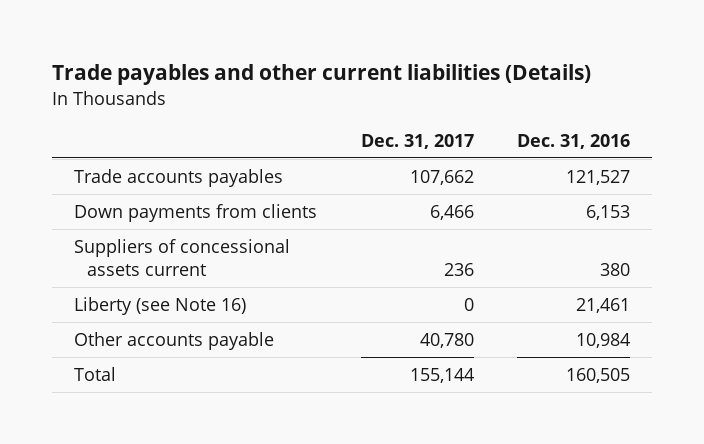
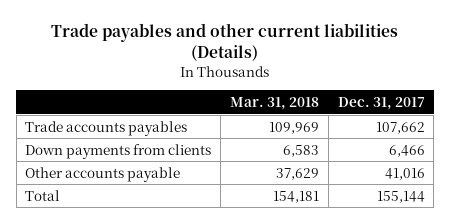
[517,133,631,149] Dec. 31, 2016 -> none
none -> [230,96,320,110] Mar. 31, 2018
[74,238,291,277] Suppliers of concessional assets current -> none
[74,296,247,315] Liberty (see Note 16) -> none
[419,332,474,348] 40,780 -> [384,167,425,180] 41,016

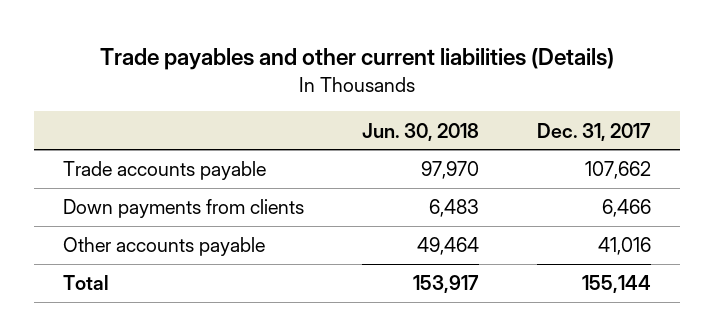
[230,96,320,110] Mar. 31, 2018 -> none
none -> [362,122,480,141] Jun. 30, 2018
[25,120,188,136] Trade accounts payables -> [63,161,267,181] Trade accounts payable

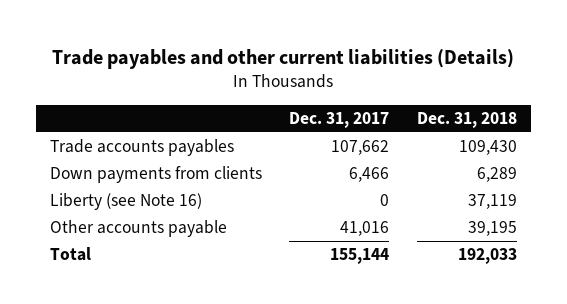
[362,122,480,141] Jun. 30, 2018 -> none
none -> [416,112,517,129] Dec. 31, 2018
[63,161,267,181] Trade accounts payable -> [50,139,235,157] Trade accounts payables
none -> [50,193,203,211] Liberty (see Note 16)

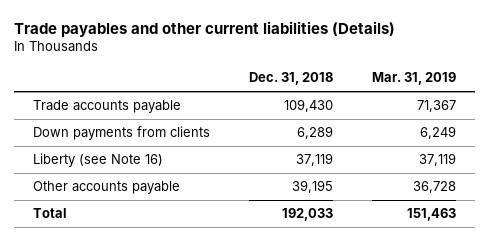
[289,112,390,129] Dec. 31, 2017 -> none
none -> [371,72,456,86] Mar. 31, 2019
[50,139,235,157] Trade accounts payables -> [33,100,182,114] Trade accounts payable

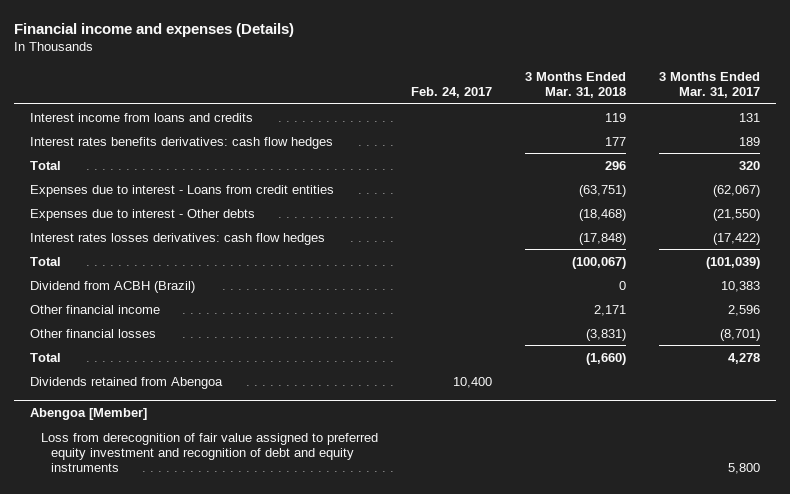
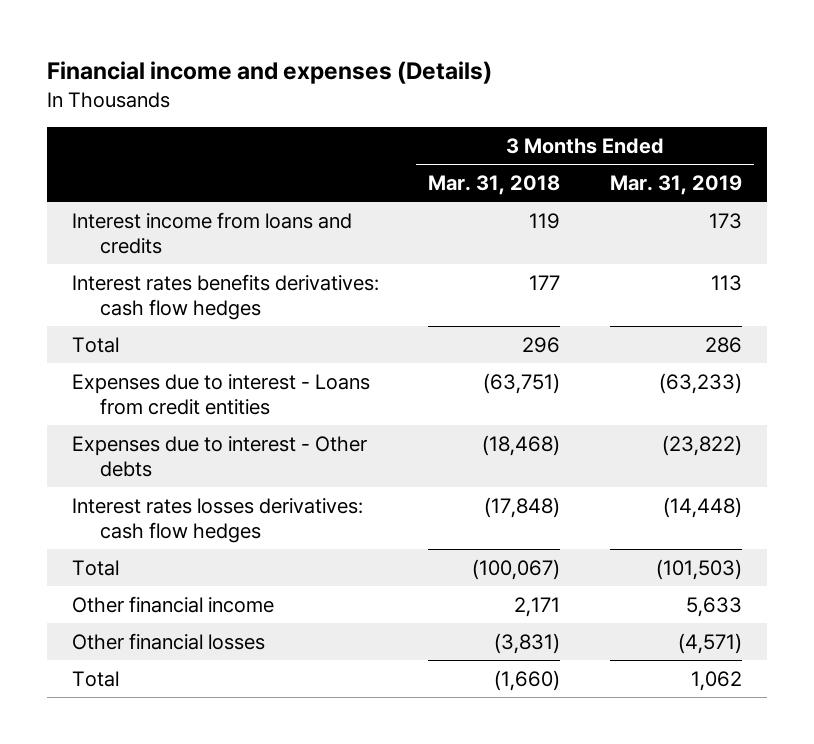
[410,87,492,99] Feb. 24, 2017 -> none
[658,71,760,99] 3 Months Ended Mar. 31, 2017 -> none
none -> [609,175,742,196] Mar. 31, 2019
[30,280,196,293] Dividend from ACBH (Brazil) -> none
[30,376,224,389] Dividends retained from Abengoa -> none
[30,408,148,421] Abengoa [Member] -> none
[40,432,378,472] Loss from derecognition of fair value assigned to preferred equity investment and recognition of debt and equity instruments -> none

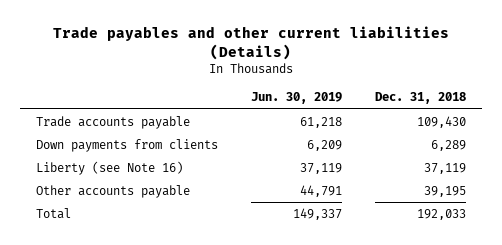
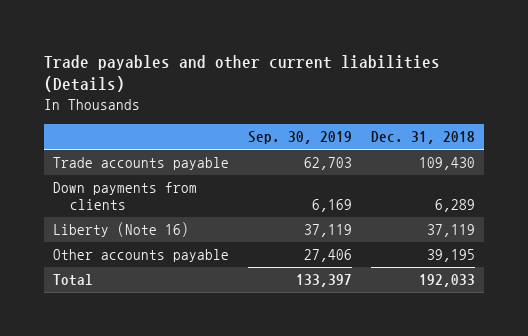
[250,92,342,105] Jun. 30, 2019 -> none
none -> [247,131,352,145] Sep. 30, 2019
[36,160,184,175] Liberty (see Note 16) -> [53,222,190,238] Liberty (Note 16)

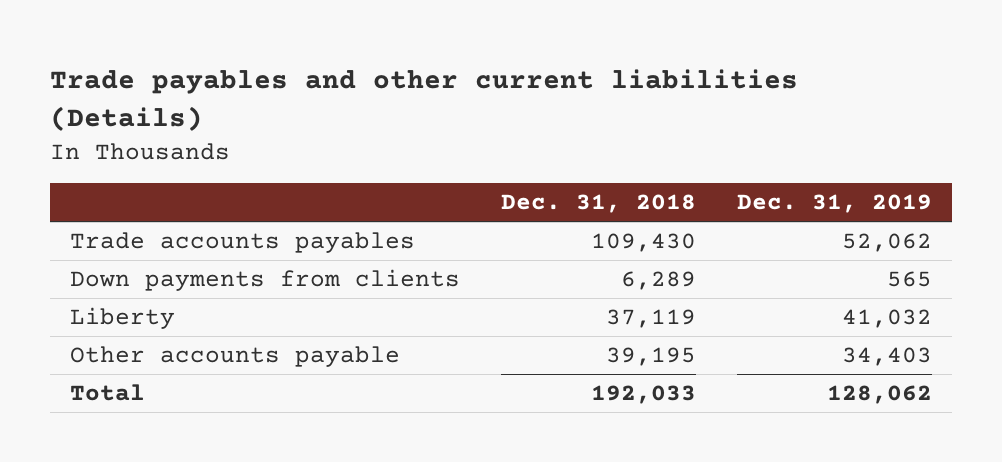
[247,131,352,145] Sep. 30, 2019 -> none
none -> [736,194,932,214] Dec. 31, 2019
[53,157,230,171] Trade accounts payable -> [70,232,416,254] Trade accounts payables
[53,222,190,238] Liberty (Note 16) -> [70,307,176,330] Liberty

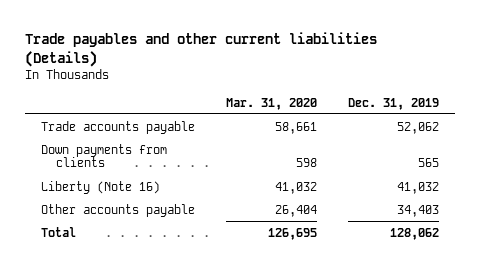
[501,194,697,214] Dec. 31, 2018 -> none
none -> [225,97,317,110] Mar. 31, 2020
[70,232,416,254] Trade accounts payables -> [40,120,195,134] Trade accounts payable
[70,307,176,330] Liberty -> [40,180,160,194] Liberty (Note 16)

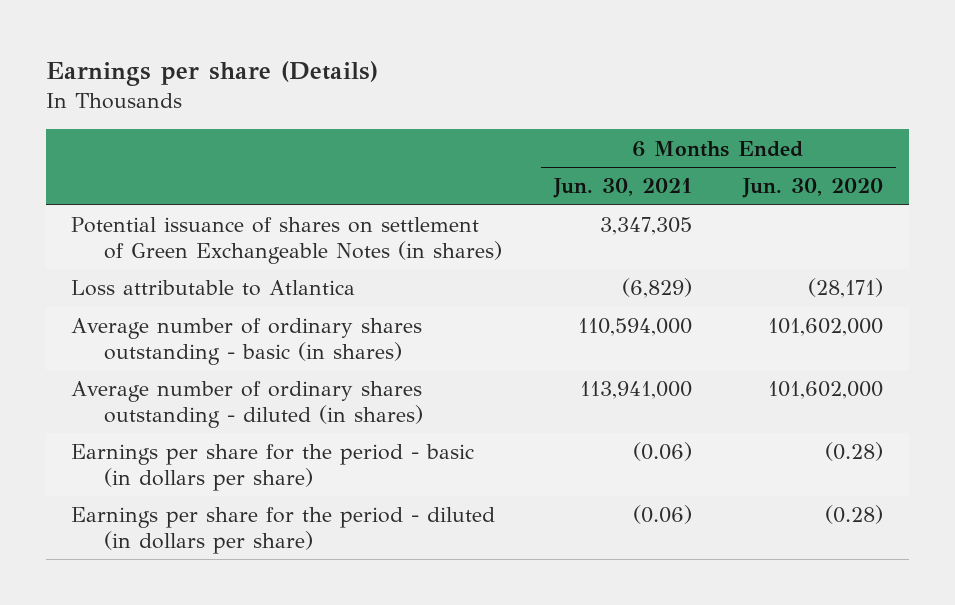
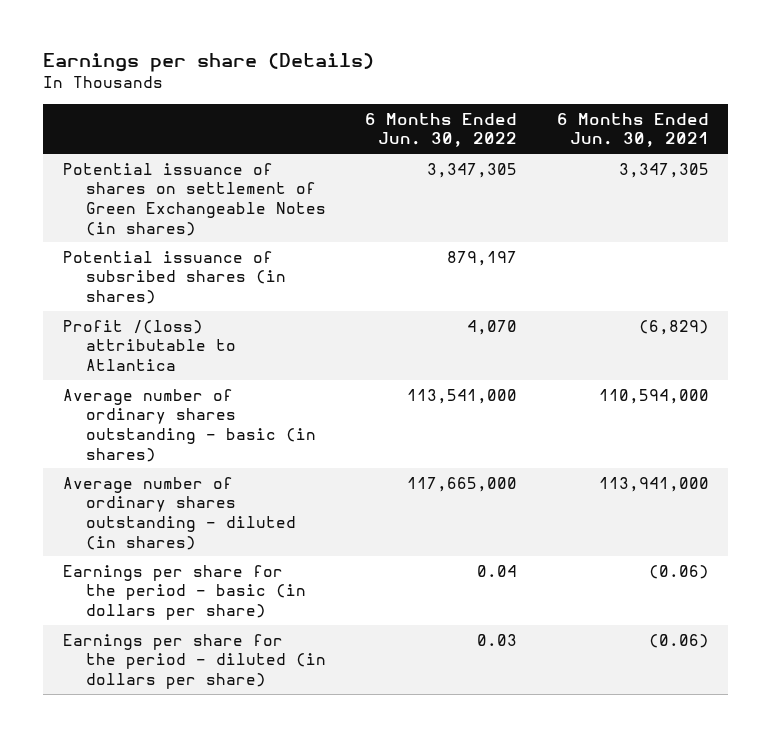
[742,178,884,199] Jun. 30, 2020 -> none
none -> [365,112,518,148] 6 Months Ended Jun. 30, 2022
none -> [62,250,287,304] Potential issuance of subsribed shares (in shares)
[71,280,356,297] Loss attributable to Atlantica -> [62,319,237,371] Profit /(loss) attributable to Atlantica

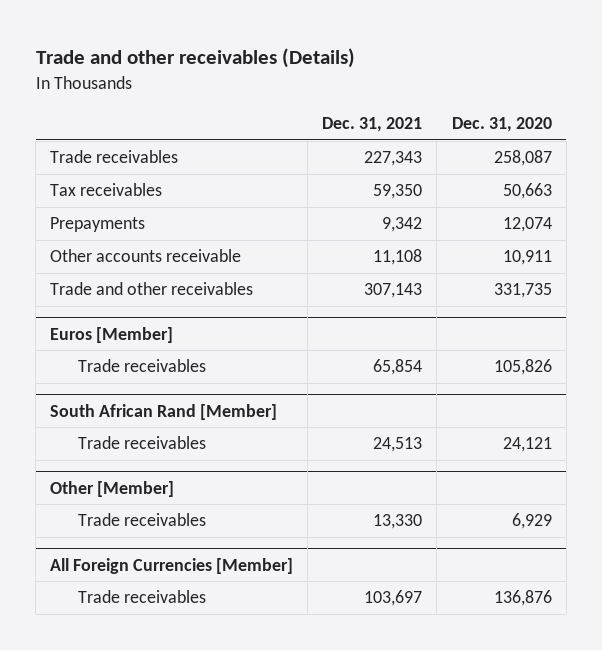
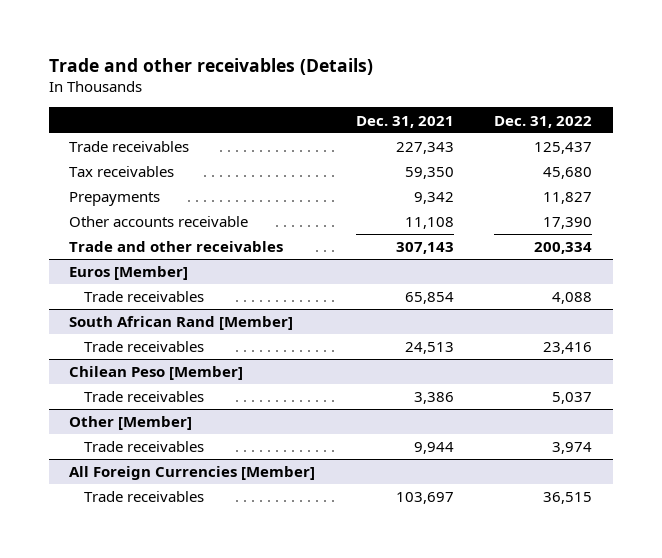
[451,117,552,133] Dec. 31, 2020 -> none
none -> [494,115,593,128] Dec. 31, 2022
none -> [69,366,244,381] Chilean Peso [Member]
none -> [83,391,204,403] Trade receivables
[373,514,423,530] 13,330 -> [413,442,454,455] 9,944

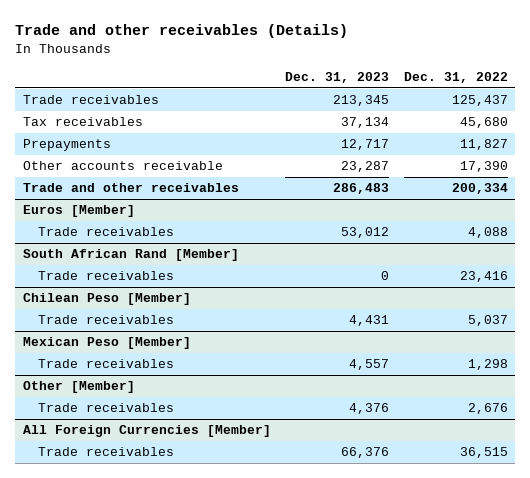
[355,115,454,128] Dec. 31, 2021 -> none
none -> [285,72,390,84] Dec. 31, 2023
none -> [22,337,191,350] Mexican Peso [Member]
none -> [37,359,174,369] Trade receivables
[552,442,593,455] 3,974 -> [467,403,508,415] 2,676

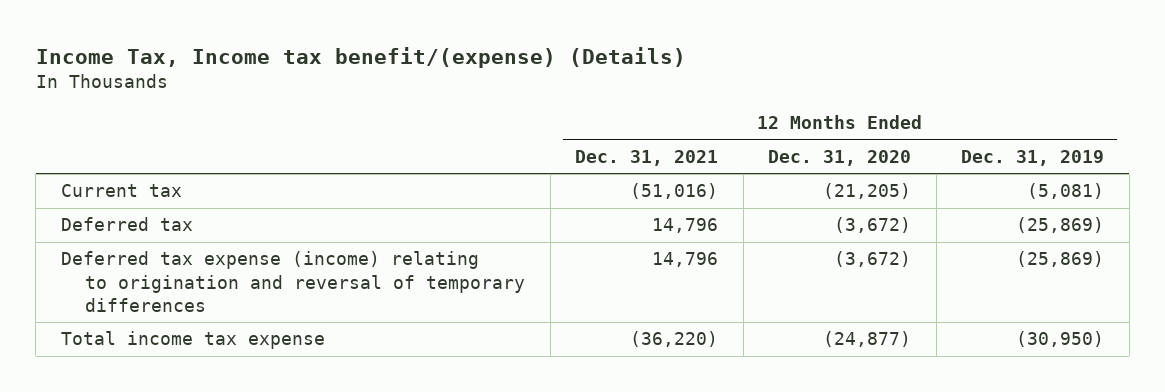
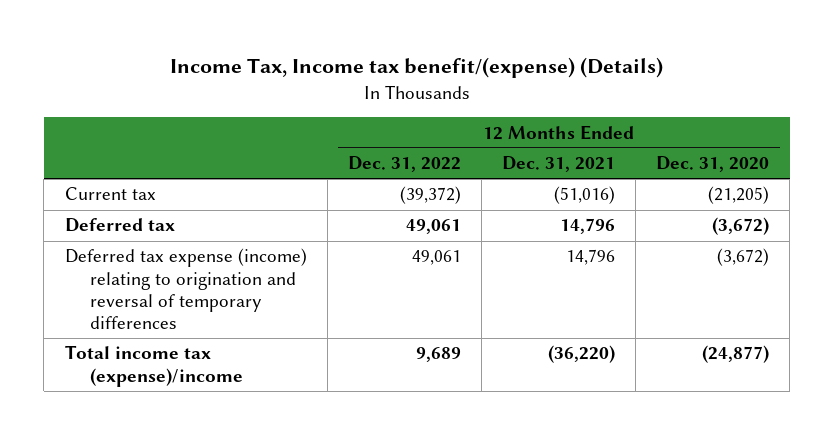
[961,149,1105,166] Dec. 31, 2019 -> none
none -> [347,156,461,173] Dec. 31, 2022
[60,331,325,350] Total income tax expense -> [64,345,244,387] Total income tax (expense)/income

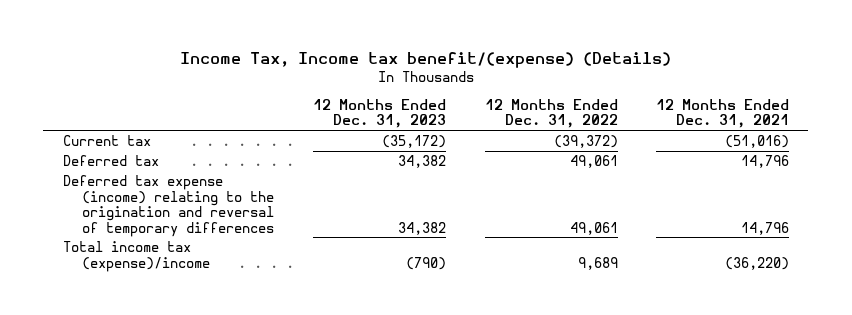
[656,156,770,173] Dec. 31, 2020 -> none
none -> [312,99,446,129] 12 Months Ended Dec. 31, 2023
[64,248,307,330] Deferred tax expense (income) relating to origination and reversal of temporary differences -> [62,175,275,237] Deferred tax expense (income) relating to the origination and reversal of temporary differences

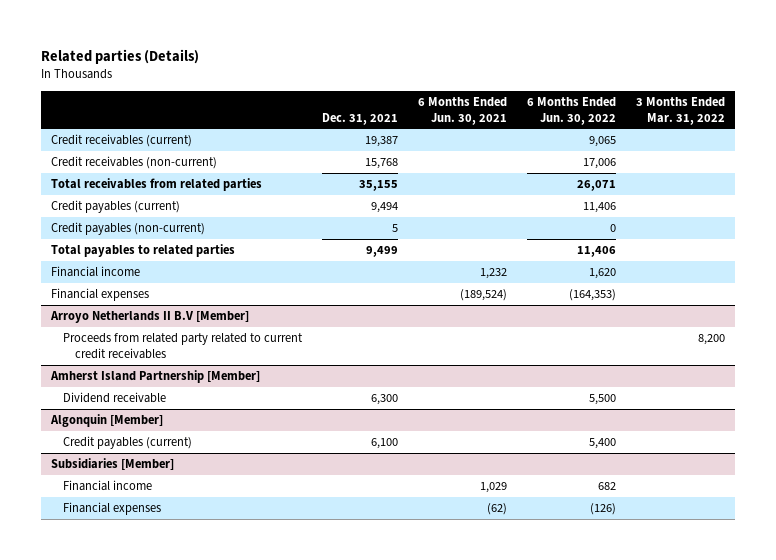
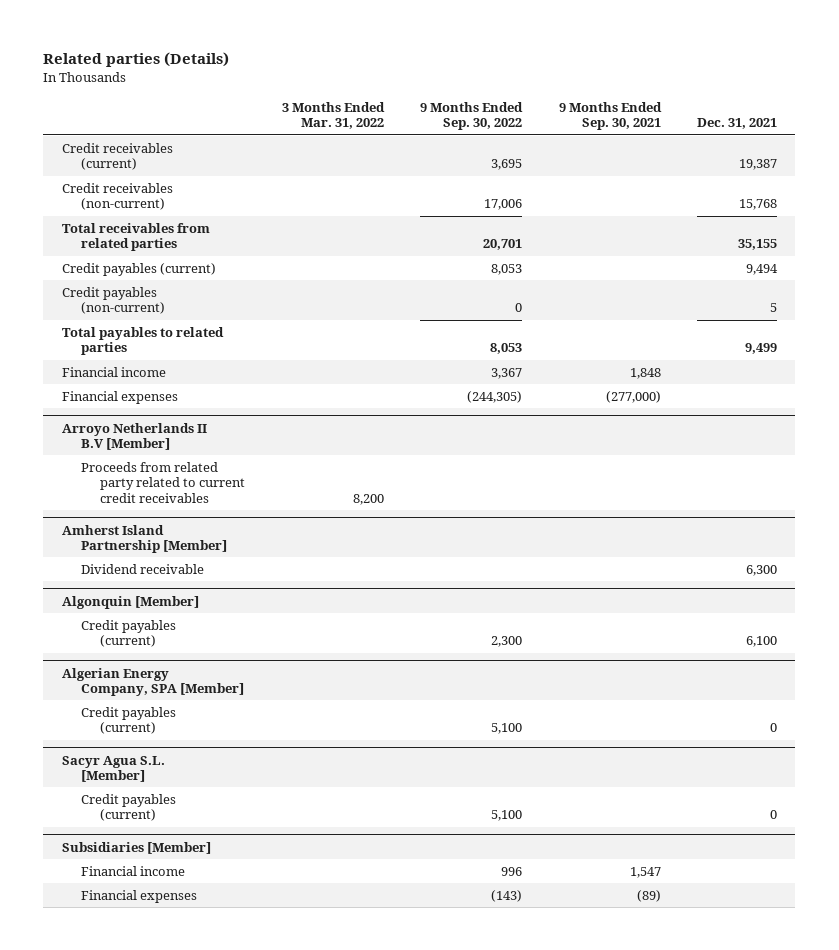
[417,96,507,125] 6 Months Ended Jun. 30, 2021 -> none
[526,96,616,125] 6 Months Ended Jun. 30, 2022 -> none
none -> [420,101,524,131] 9 Months Ended Sep. 30, 2022
none -> [558,101,662,131] 9 Months Ended Sep. 30, 2021
none -> [61,667,244,697] Algerian Energy Company, SPA [Member]
none -> [80,706,176,735] Credit payables (current)
none -> [61,755,165,783] Sacyr Agua S.L. [Member]
none -> [80,793,176,822] Credit payables (current)

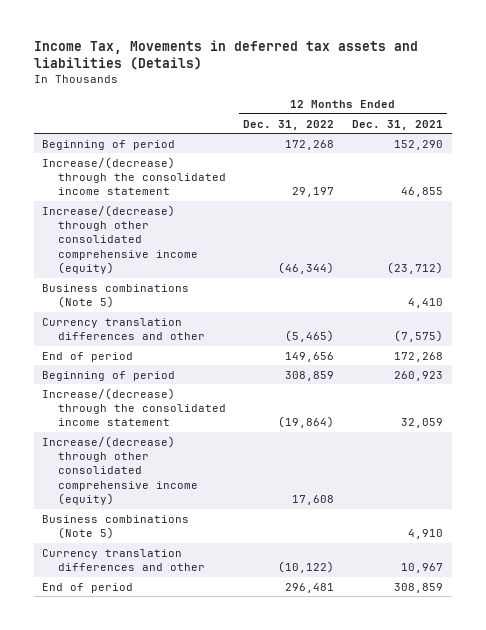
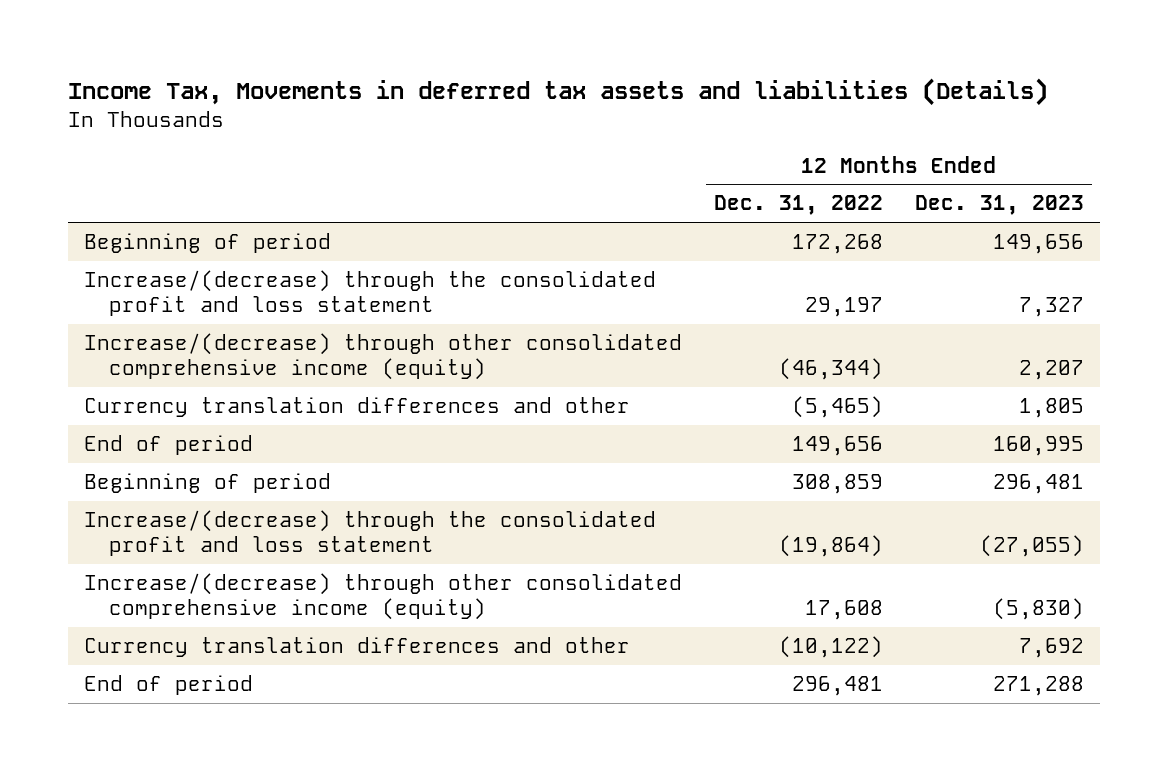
[352,119,444,130] Dec. 31, 2021 -> none
none -> [915,195,1085,216] Dec. 31, 2023
[42,156,226,196] Increase/(decrease) through the consolidated income statement -> [83,269,656,316] Increase/(decrease) through the consolidated profit and loss statement
[42,283,190,309] Business combinations (Note 5) -> none
[42,387,226,427] Increase/(decrease) through the consolidated income statement -> [83,509,656,556] Increase/(decrease) through the consolidated profit and loss statement
[42,514,190,540] Business combinations (Note 5) -> none

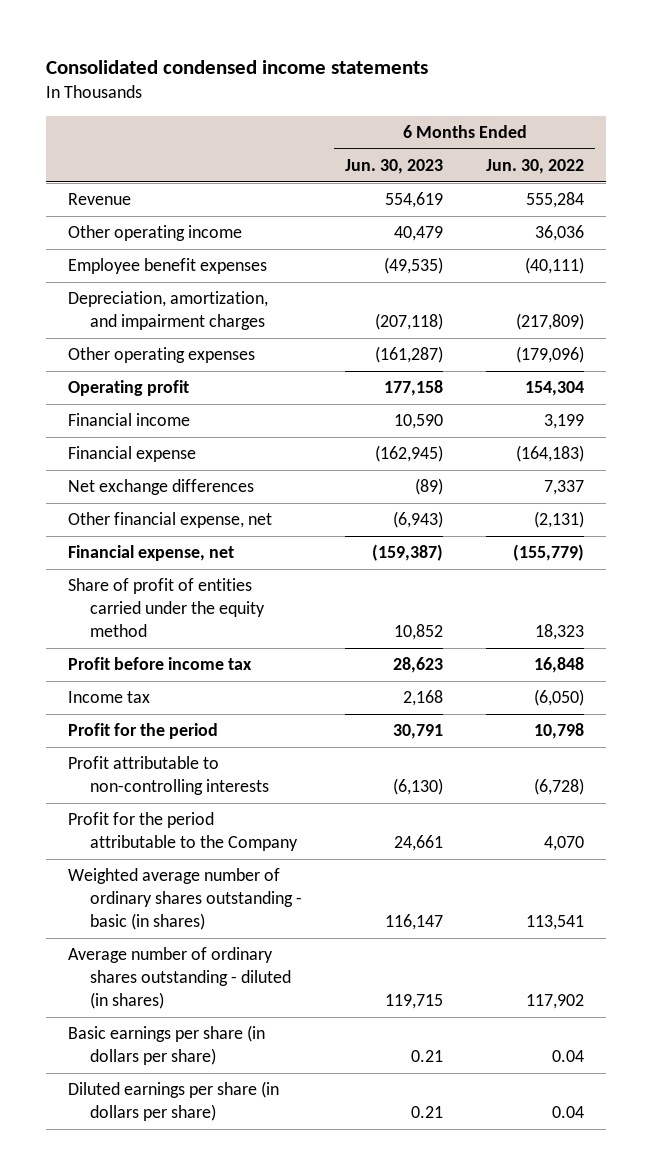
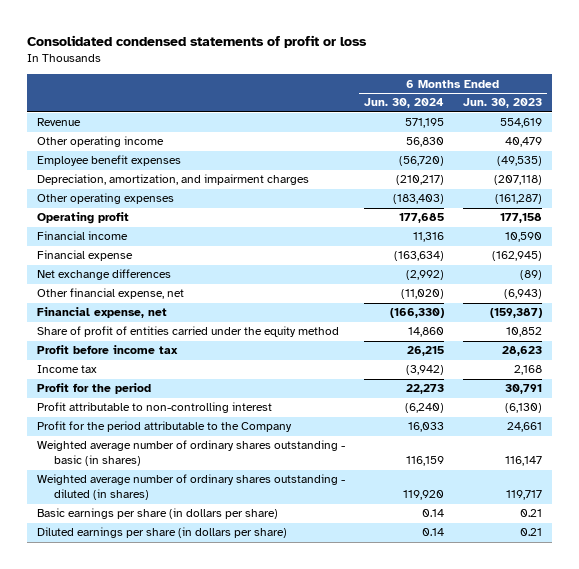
[46,59,429,74] Consolidated condensed income statements -> [27,35,368,49] Consolidated condensed statements of profit or loss
[486,159,585,175] Jun. 30, 2022 -> none
none -> [364,98,445,109] Jun. 30, 2024
[67,756,269,796] Profit attributable to non-controlling interests -> [37,402,273,414] Profit attributable to non-controlling interest
[67,947,291,1010] Average number of ordinary shares outstanding - diluted (in shares) -> [37,474,346,501] Weighted average number of ordinary shares outstanding - diluted (in shares)
[385,994,444,1010] 119,715 -> [506,490,543,501] 119,717

